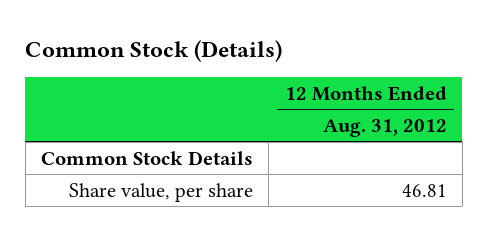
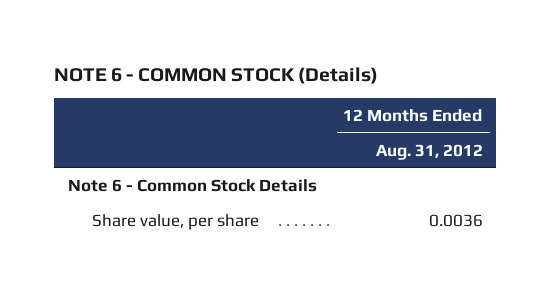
[25,39,283,62] Common Stock (Details) -> [54,66,379,84] NOTE 6 - COMMON STOCK (Details)
[40,150,253,165] Common Stock Details -> [67,178,317,192] Note 6 - Common Stock Details
[401,183,447,197] 46.81 -> [428,213,483,227] 0.0036

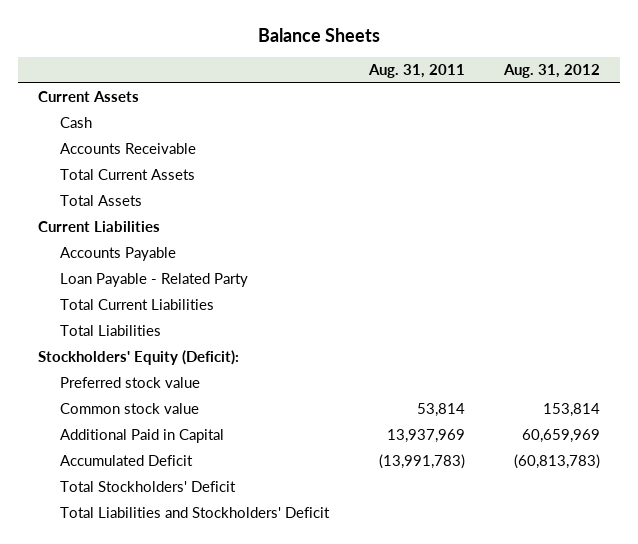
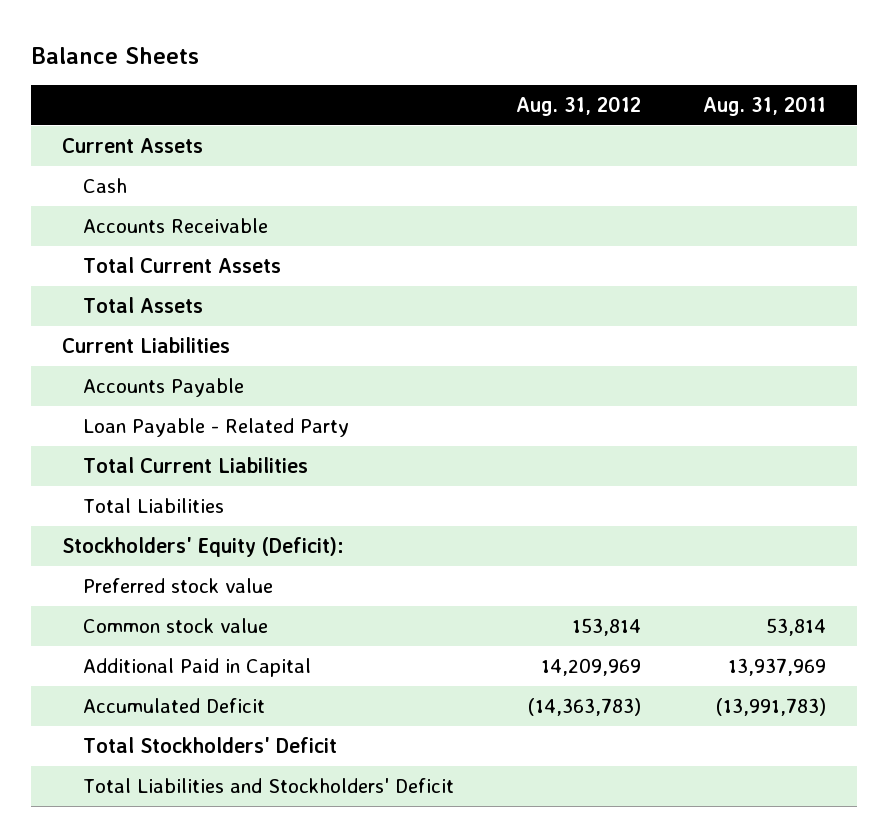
[522,429,601,444] 60,659,969 -> [541,658,642,677] 14,209,969
[514,454,601,470] (60,813,783) -> [528,698,642,717] (14,363,783)

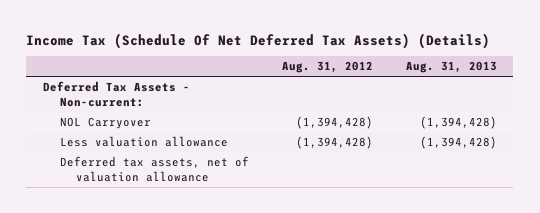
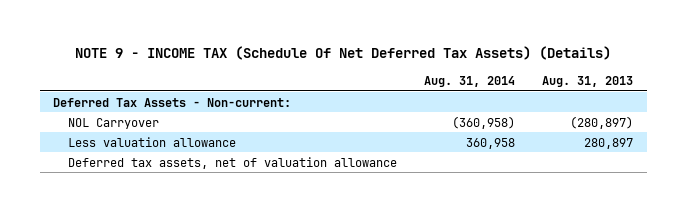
[26,32,491,49] Income Tax (Schedule Of Net Deferred Tax Assets) (Details) -> [75,46,612,61] NOTE 9 - INCOME TAX (Schedule Of Net Deferred Tax Assets) (Details)
[281,61,373,74] Aug. 31, 2012 -> none
none -> [424,76,516,88] Aug. 31, 2014
[419,116,497,130] (1,394,428) -> [570,115,634,129] (280,897)
[419,136,497,150] (1,394,428) -> [584,137,634,149] 280,897

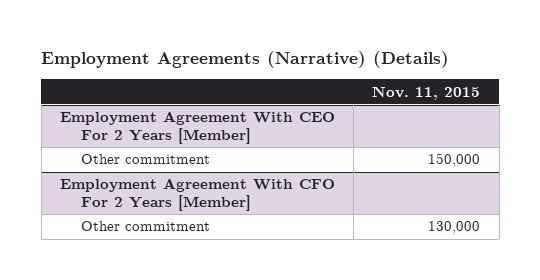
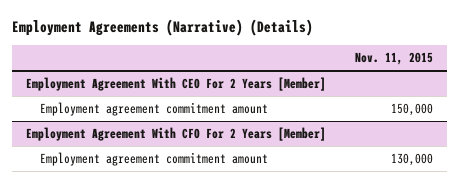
[80,154,210,165] Other commitment -> [39,102,268,117] Employment agreement commitment amount
[80,221,210,232] Other commitment -> [39,152,268,167] Employment agreement commitment amount

